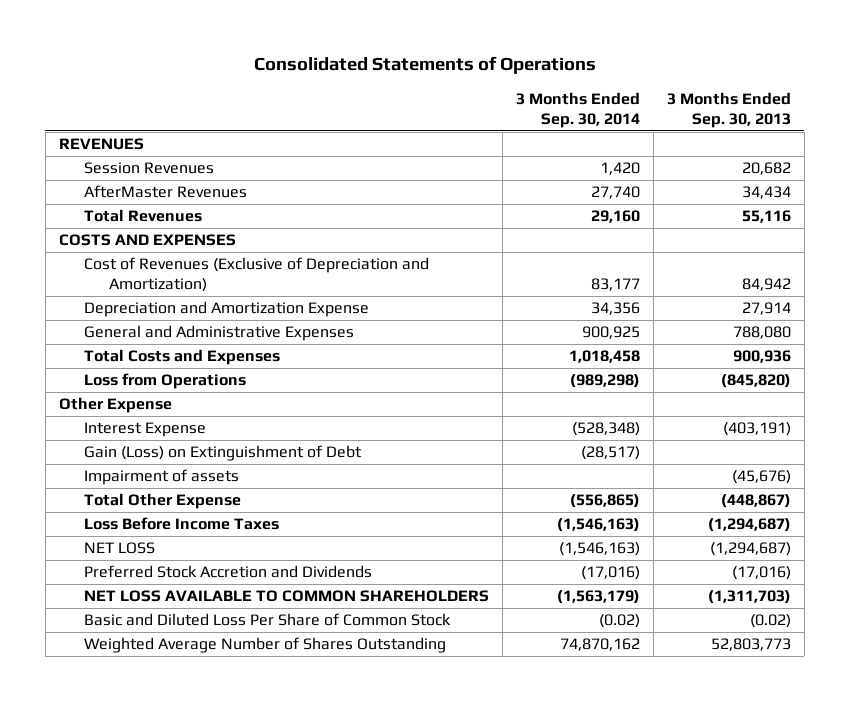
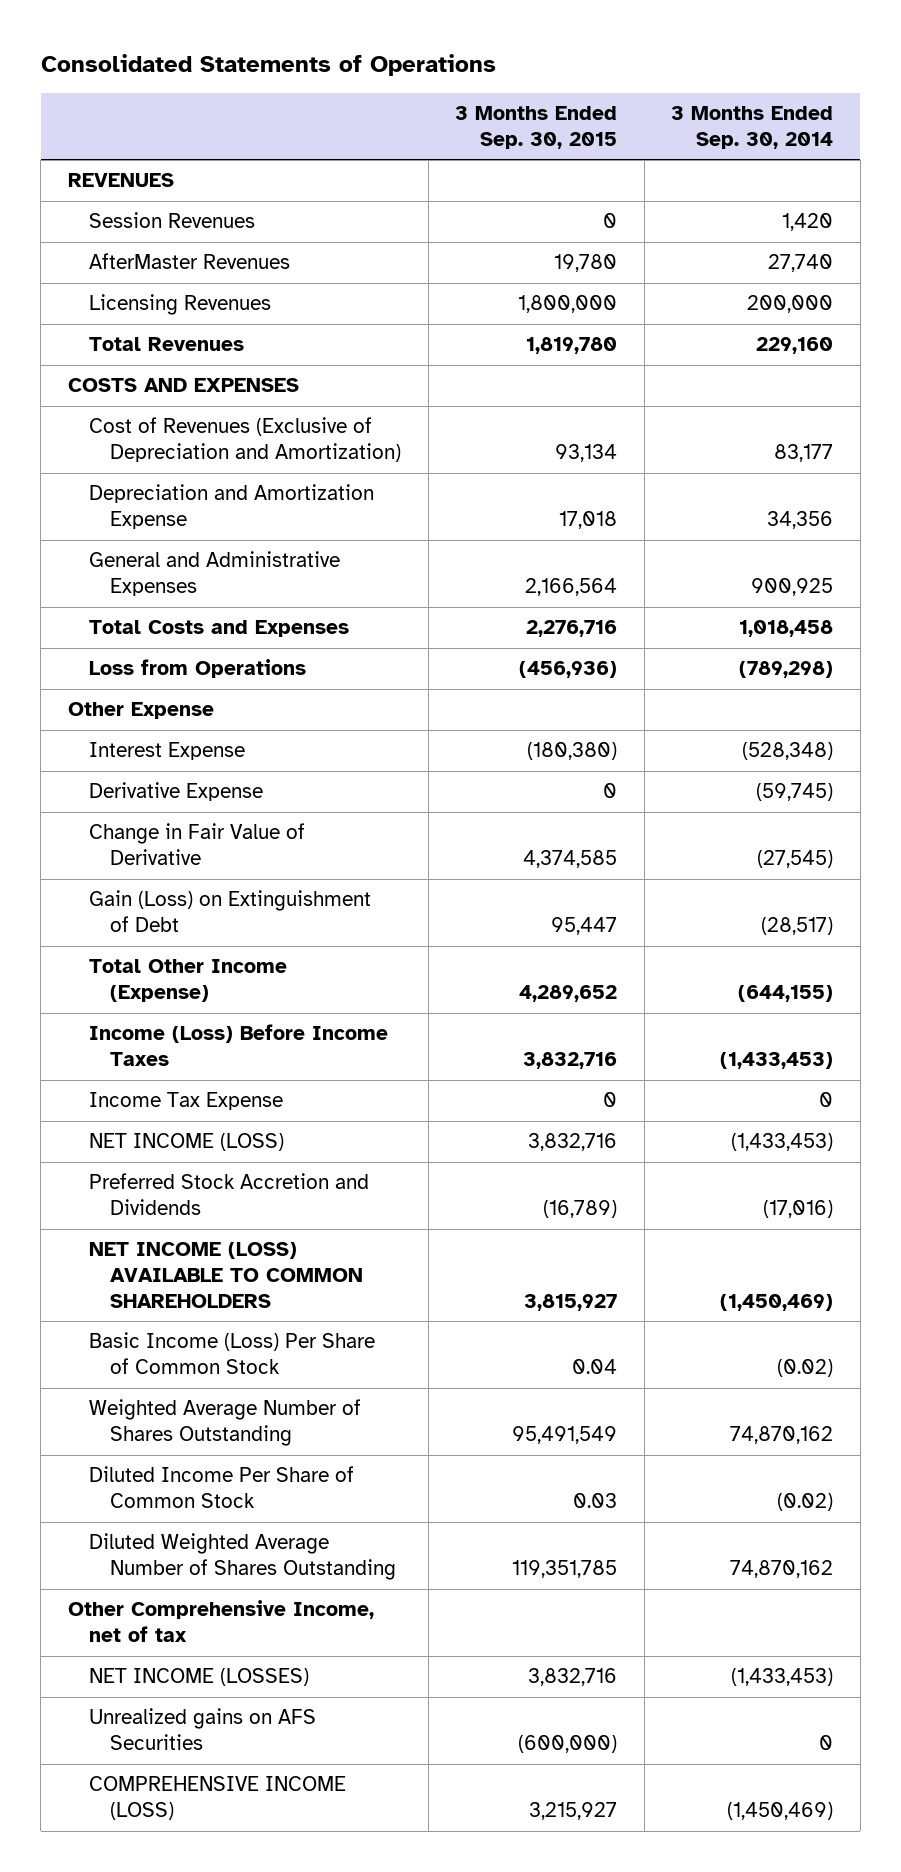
[666,91,791,128] 3 Months Ended Sep. 30, 2013 -> none
none -> [455,106,618,149] 3 Months Ended Sep. 30, 2015
none -> [88,294,271,316] Licensing Revenues
[590,210,640,224] 29,160 -> [756,337,834,355] 229,160
[569,374,640,389] (989,298) -> [739,661,834,679] (789,298)
none -> [88,782,263,802] Derivative Expense
none -> [88,823,305,866] Change in Fair Value of Derivative
[83,469,239,486] Impairment of assets -> none
[83,493,241,510] Total Other Expense -> [88,959,287,1003] Total Other Income (Expense)
[569,494,640,509] (556,865) -> [738,985,834,1003] (644,155)
[83,517,279,531] Loss Before Income Taxes -> [88,1024,388,1067] Income (Loss) Before Income Taxes
[556,518,640,533] (1,546,163) -> [720,1052,834,1070] (1,433,453)
none -> [88,1092,283,1111] Income Tax Expense
[83,542,155,555] NET LOSS -> [88,1133,284,1152] NET INCOME (LOSS)
[558,542,640,557] (1,546,163) -> [731,1133,834,1152] (1,433,453)
[83,590,489,603] NET LOSS AVAILABLE TO COMMON SHAREHOLDERS -> [88,1242,364,1308] NET INCOME (LOSS) AVAILABLE TO COMMON SHAREHOLDERS
[556,590,640,605] (1,563,179) -> [720,1293,834,1311] (1,450,469)
[83,613,451,627] Basic and Diluted Loss Per Share of Common Stock -> [88,1332,375,1375] Basic Income (Loss) Per Share of Common Stock
none -> [88,1466,354,1509] Diluted Income Per Share of Common Stock
none -> [88,1533,397,1581] Diluted Weighted Average Number of Shares Outstanding
none -> [67,1600,374,1643] Other Comprehensive Income, net of tax
none -> [88,1668,309,1687] NET INCOME (LOSSES)
none -> [88,1708,316,1751] Unrealized gains on AFS Securities
none -> [88,1776,346,1821] COMPREHENSIVE INCOME (LOSS)

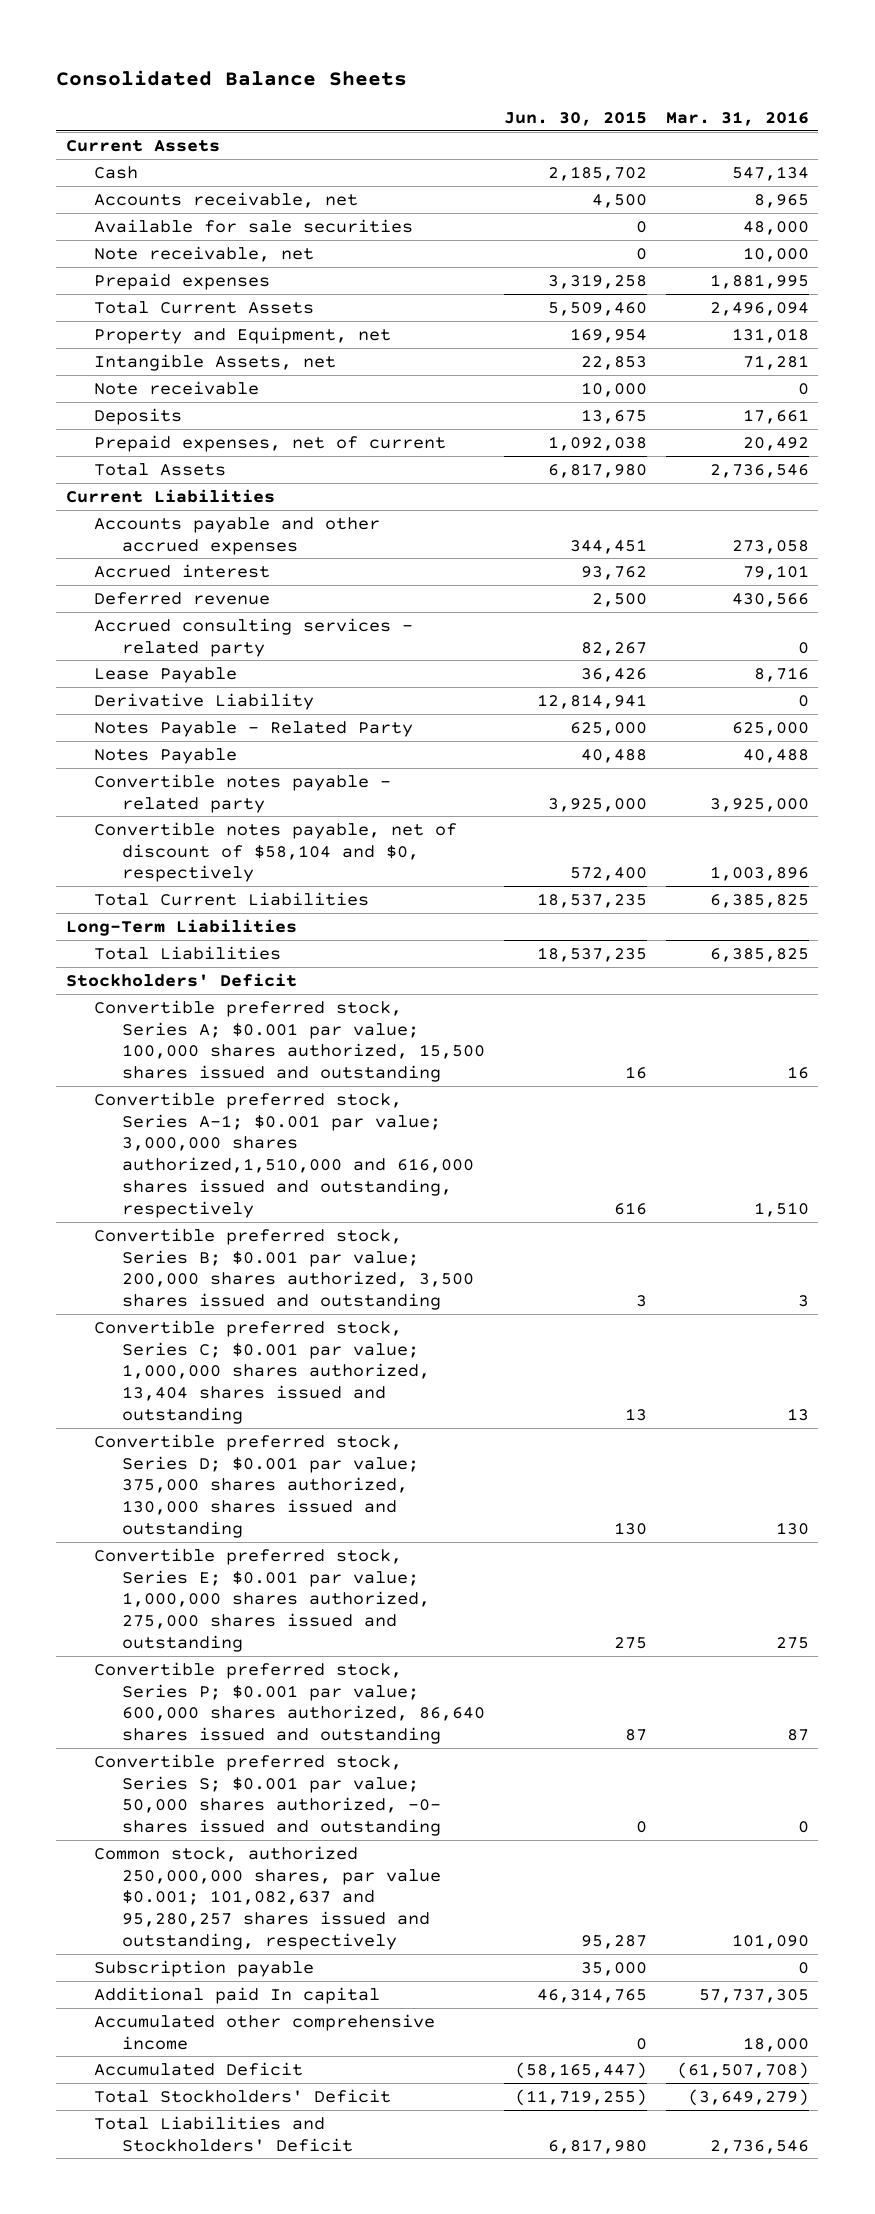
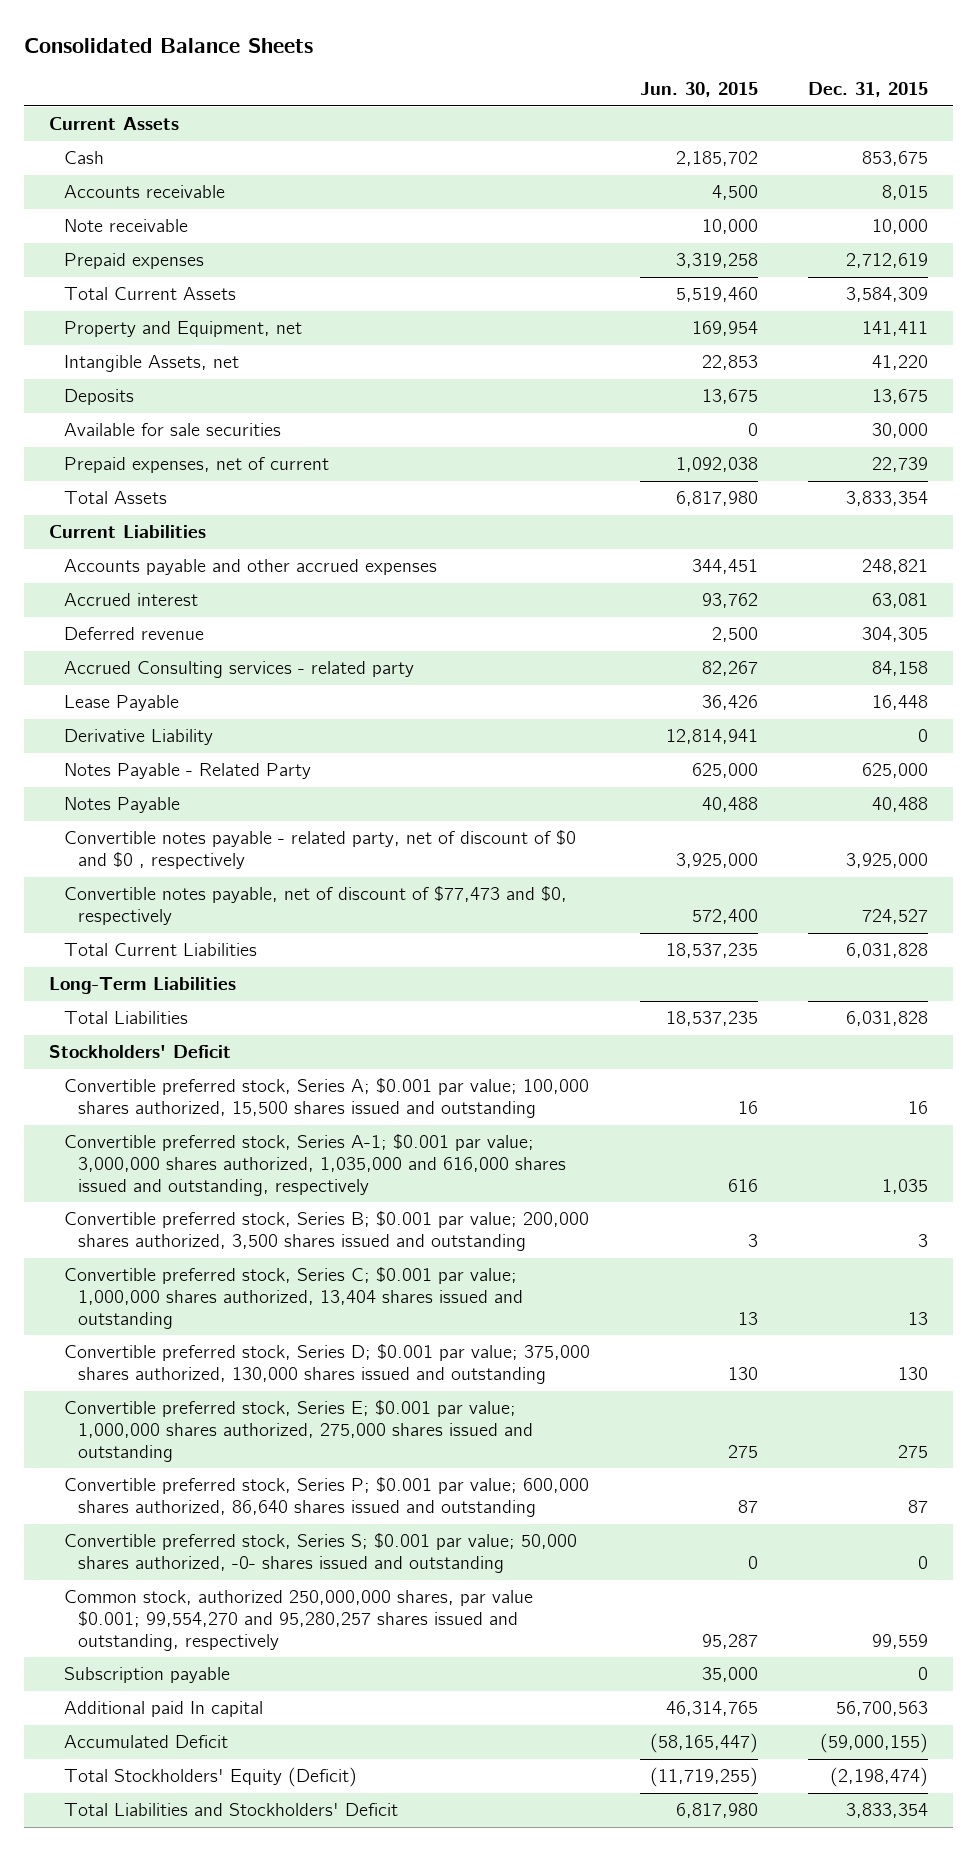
[666,110,810,126] Mar. 31, 2016 -> none
none -> [808,82,929,98] Dec. 31, 2015
[94,245,315,262] Note receivable, net -> none
[94,191,359,208] Accounts receivable, net -> [63,185,225,199] Accounts receivable
[94,380,260,395] Note receivable -> [63,219,188,233] Note receivable
[548,301,648,316] 5,509,460 -> [675,287,758,303] 5,519,460
[94,218,414,233] Available for sale securities -> [63,423,281,437] Available for sale securities
[94,617,414,657] Accrued consulting services - related party -> [63,661,414,679] Accrued Consulting services - related party
[94,773,392,813] Convertible notes payable - related party -> [63,830,576,870] Convertible notes payable - related party, net of discount of $0 and $0 , respectively
[94,821,458,883] Convertible notes payable, net of discount of $58,104 and $0, respectively -> [63,886,567,926] Convertible notes payable, net of discount of $77,473 and $0, respectively
[94,1091,475,1219] Convertible preferred stock, Series A-1; $0.001 par value; 3,000,000 shares authorized,1,510,000 and 616,000 shares issued and outstanding, respectively -> [63,1134,567,1196] Convertible preferred stock, Series A-1; $0.001 par value; 3,000,000 shares authorized, 1,035,000 and 616,000 shares issued and outstanding, respectively
[94,1845,442,1951] Common stock, authorized 250,000,000 shares, par value $0.001; 101,082,637 and 95,280,257 shares issued and outstanding, respectively -> [63,1590,533,1651] Common stock, authorized 250,000,000 shares, par value $0.001; 99,554,270 and 95,280,257 shares issued and outstanding, respectively
[94,2013,436,2050] Accumulated other comprehensive income -> none
[94,2088,392,2103] Total Stockholders' Deficit -> [63,1767,357,1788] Total Stockholders' Equity (Deficit)

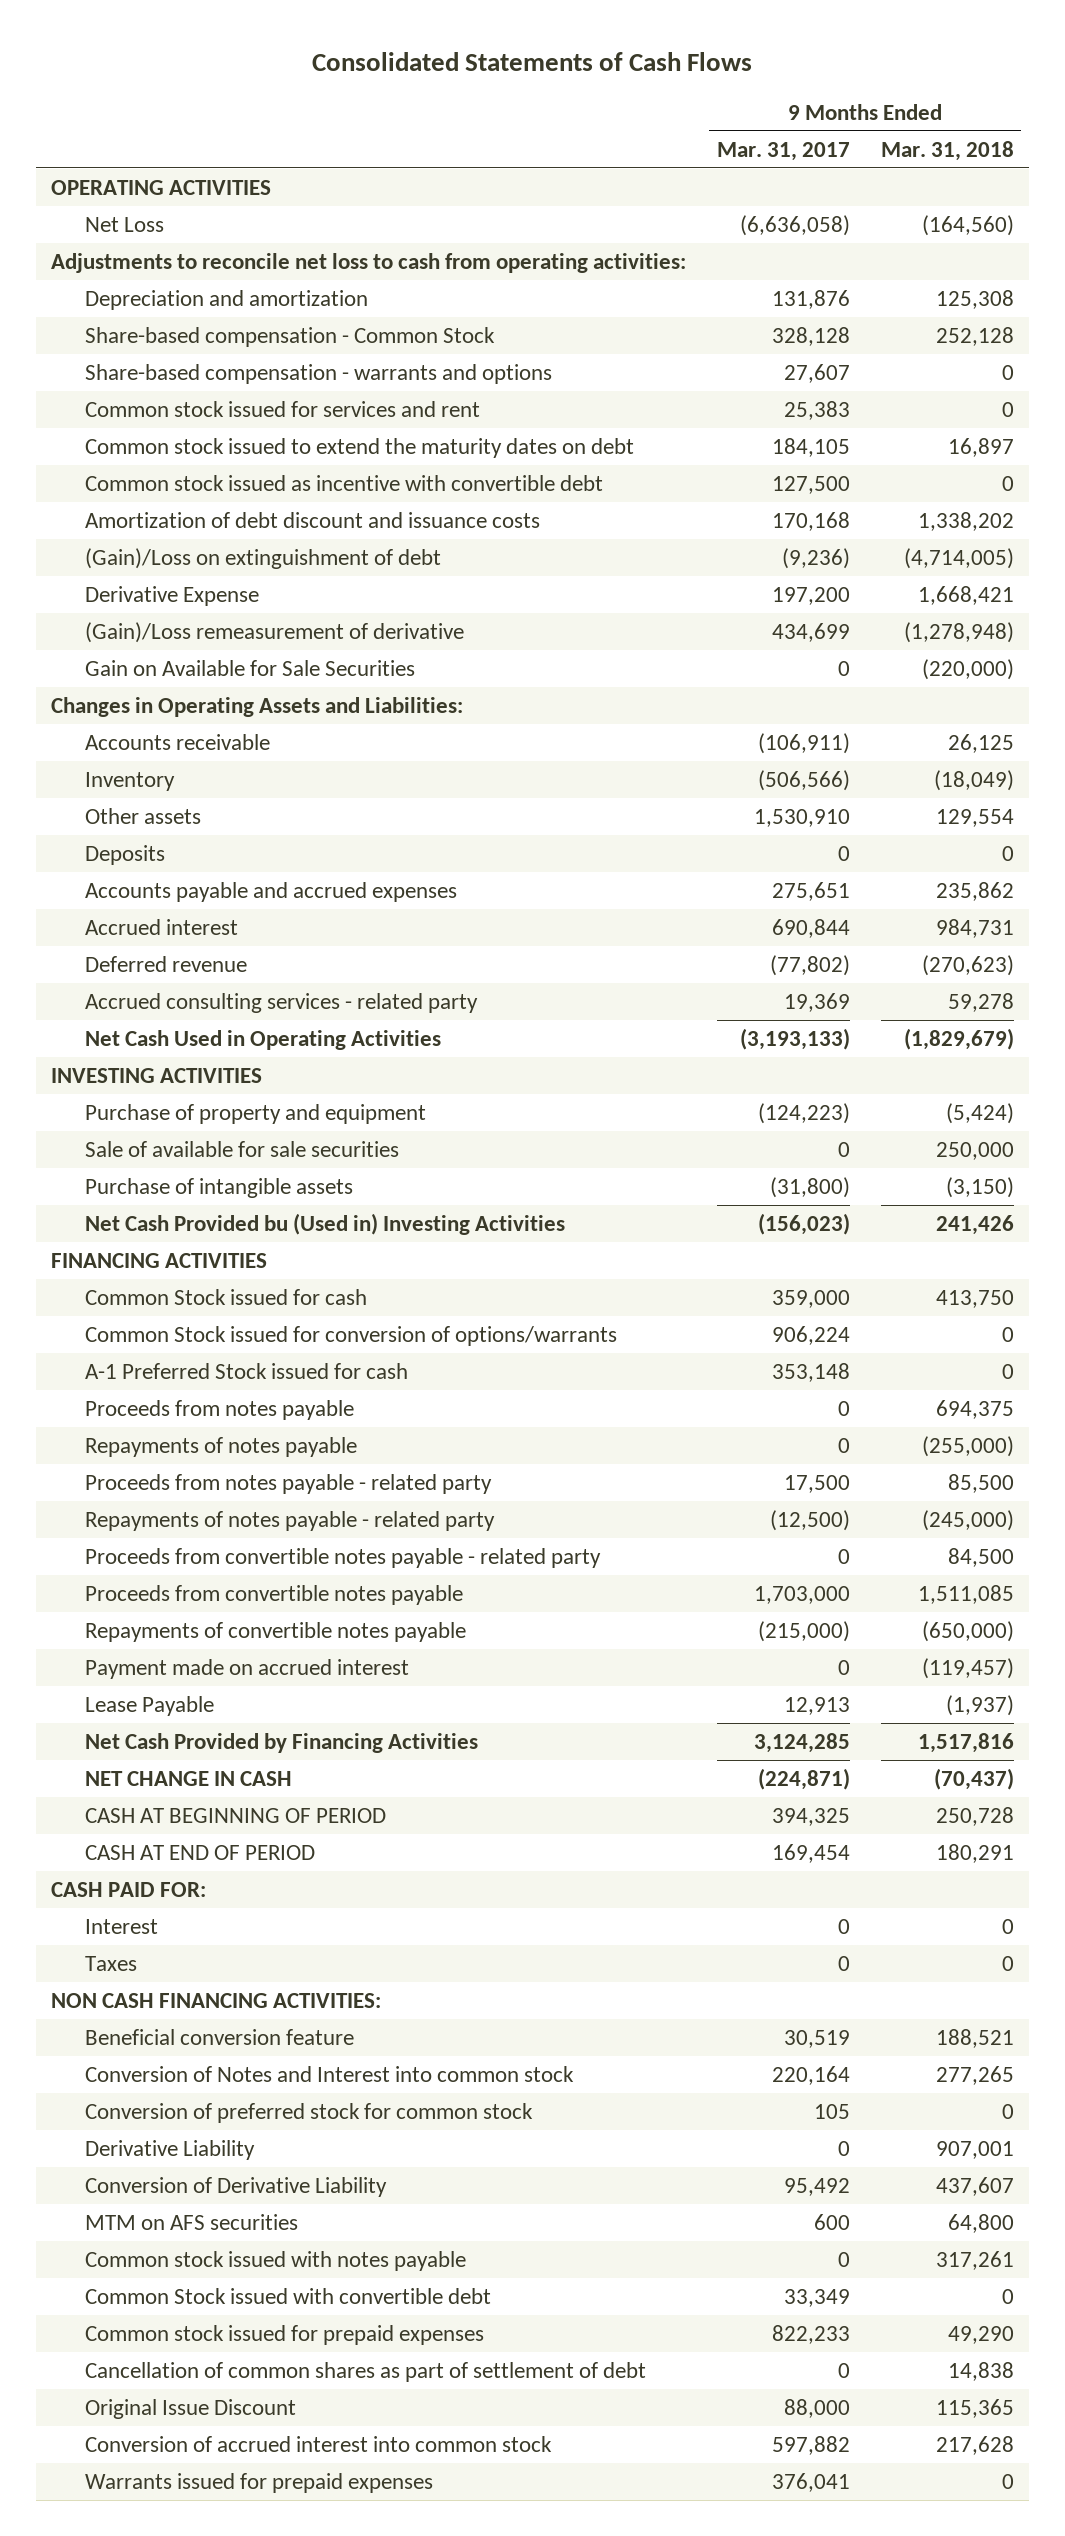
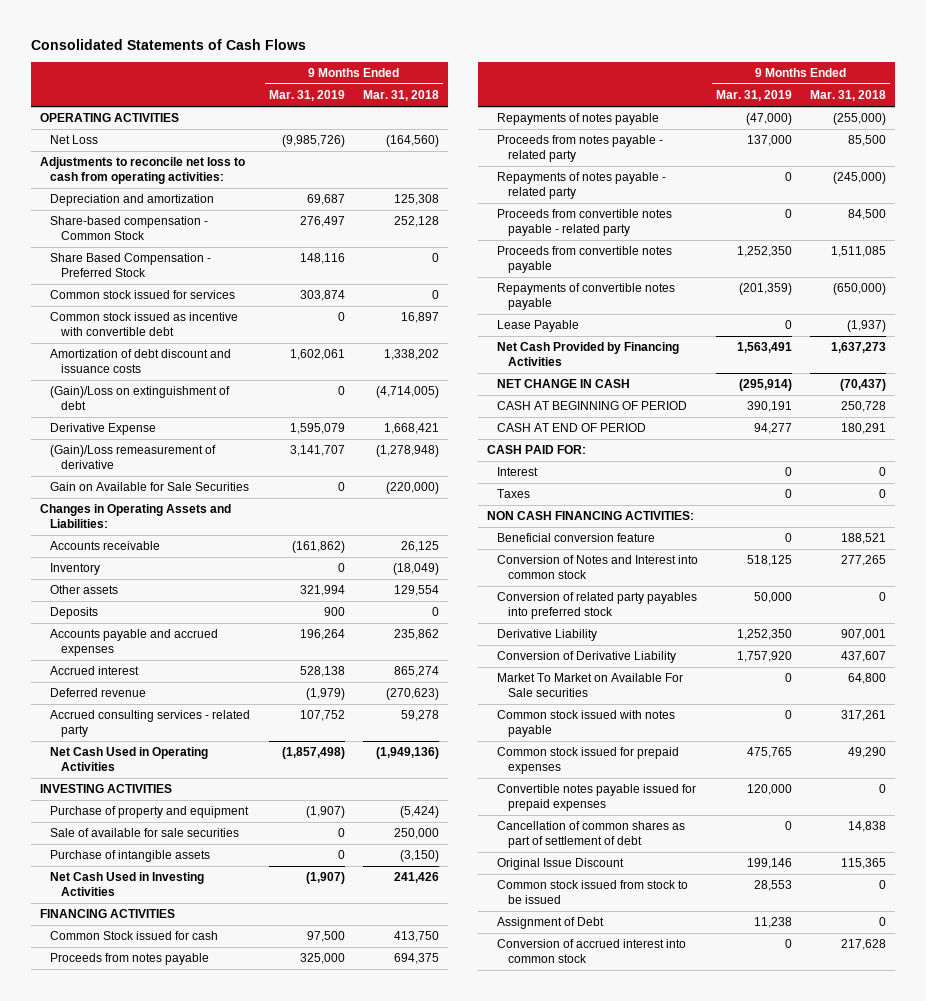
[716,141,850,161] Mar. 31, 2017 -> none
none -> [269,90,346,102] Mar. 31, 2019
[85,363,553,384] Share-based compensation - warrants and options -> none
[85,437,635,458] Common stock issued to extend the maturity dates on debt -> none
none -> [50,253,212,277] Share Based Compensation - Preferred Stock
[85,400,481,417] Common stock issued for services and rent -> [50,290,236,300] Common stock issued for services
[1001,475,1014,491] 0 -> [400,312,439,324] 16,897
[935,918,1014,938] 984,731 -> [393,666,439,678] 865,274
[903,1027,1014,1050] (1,829,679) -> [375,747,439,760] (1,949,136)
[85,1212,566,1235] Net Cash Provided bu (Used in) Investing Activities -> [50,872,205,896] Net Cash Used in Investing Activities
[85,1325,618,1346] Common Stock issued for conversion of options/warrants -> none
[85,1362,409,1379] A-1 Preferred Stock issued for cash -> none
[85,1658,410,1679] Payment made on accrued interest -> none
[917,1732,1014,1753] 1,517,816 -> [830,342,886,354] 1,637,273
[85,2102,534,2123] Conversion of preferred stock for common stock -> none
none -> [497,592,698,619] Conversion of related party payables into preferred stock
[85,2213,299,2230] MTM on AFS securities -> [497,673,684,697] Market To Market on Available For Sale securities
[85,2287,492,2304] Common Stock issued with convertible debt -> none
none -> [497,784,697,811] Convertible notes payable issued for prepaid expenses
none -> [497,880,689,904] Common stock issued from stock to be issued
none -> [497,917,605,930] Assignment of Debt
[85,2472,434,2493] Warrants issued for prepaid expenses -> none

